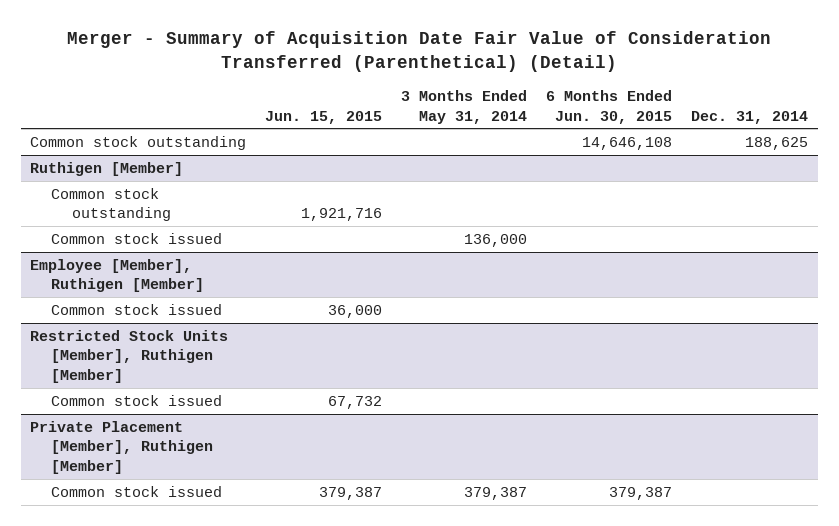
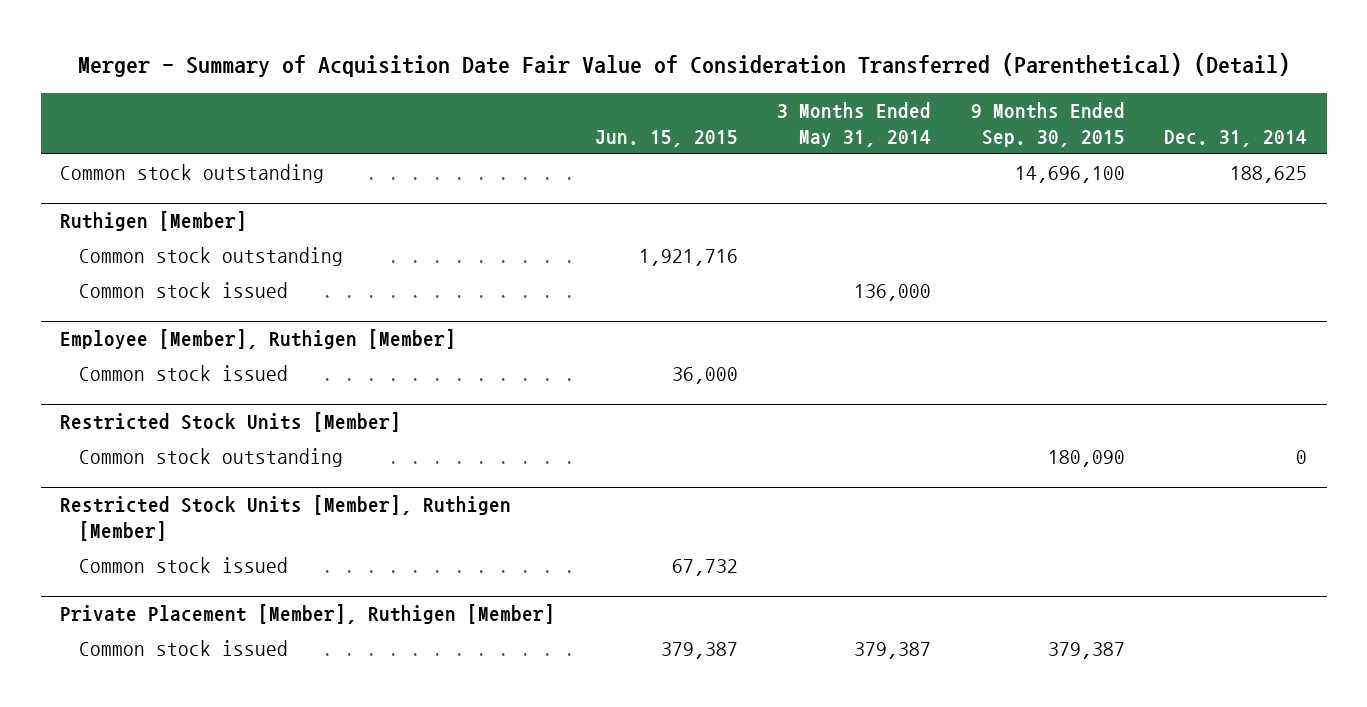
[546,89,673,124] 6 Months Ended Jun. 30, 2015 -> none
none -> [970,101,1125,147] 9 Months Ended Sep. 30, 2015
none -> [60,411,402,432] Restricted Stock Units [Member]
none -> [79,447,344,467] Common stock outstanding

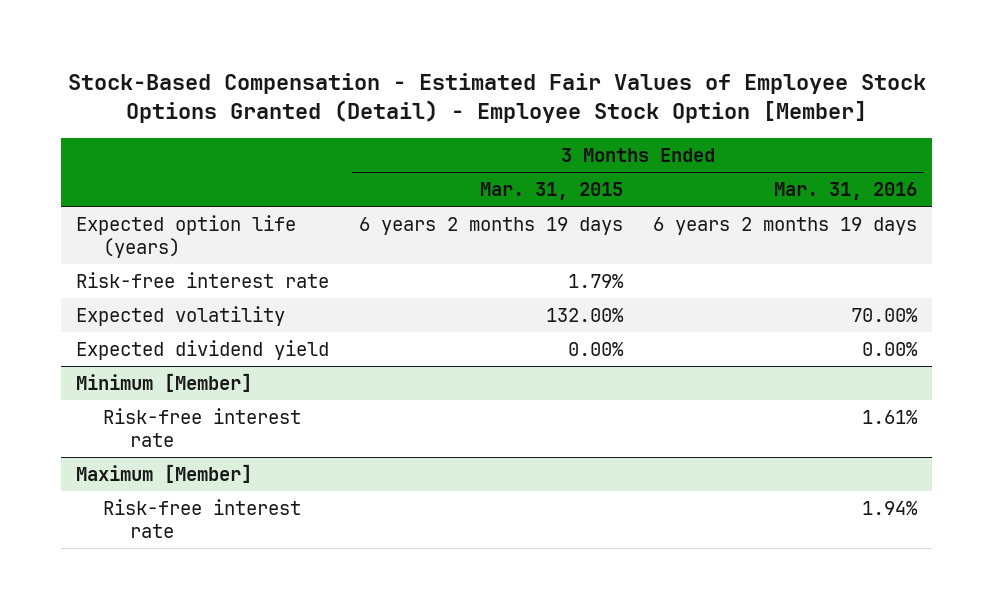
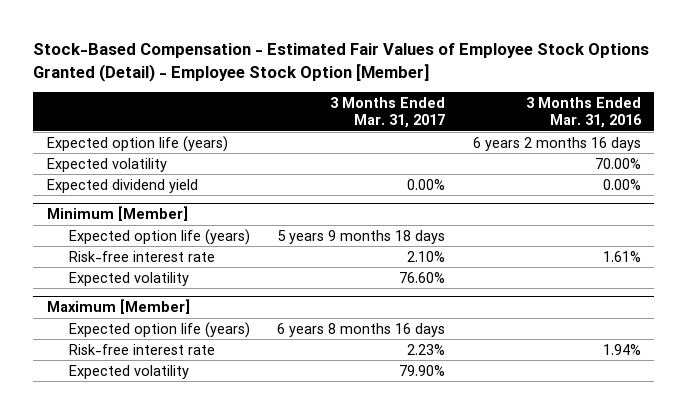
[480,182,624,201] Mar. 31, 2015 -> none
none -> [330,96,446,129] 3 Months Ended Mar. 31, 2017
[76,271,330,288] Risk-free interest rate -> none
[652,216,917,235] 6 years 2 months 19 days -> [472,136,641,151] 6 years 2 months 16 days
none -> [69,228,251,245] Expected option life (years)
none -> [69,271,190,286] Expected volatility
none -> [69,321,251,338] Expected option life (years)
none -> [69,364,190,379] Expected volatility

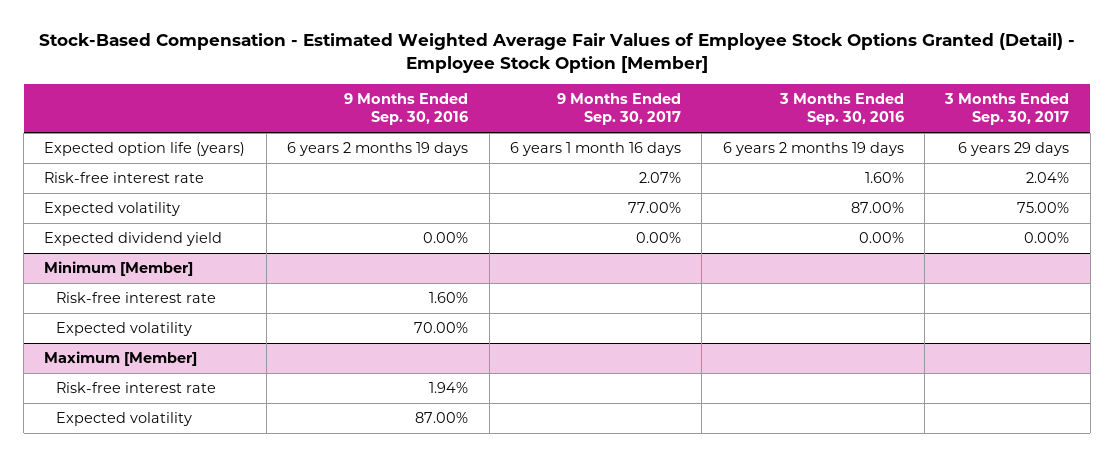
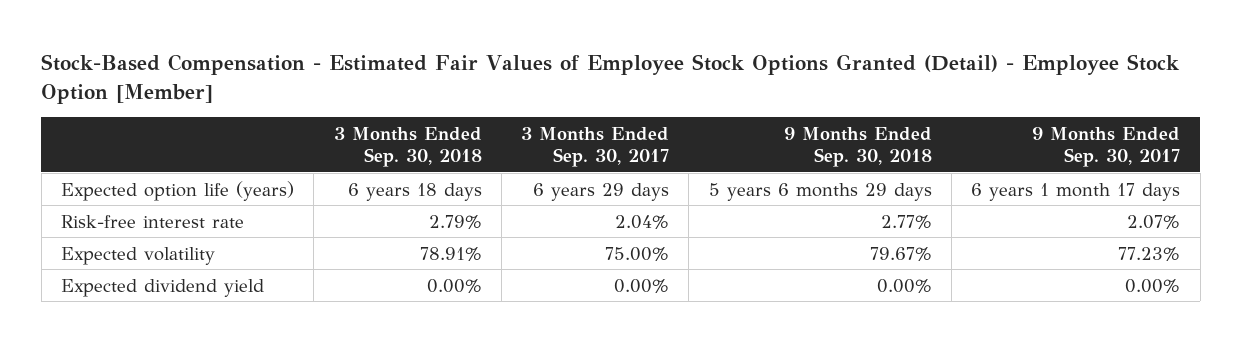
[38,33,1075,74] Stock-Based Compensation - Estimated Weighted Average Fair Values of Employee Stock Options Granted (Detail) - Employee Stock Option [Member] -> [41,53,1181,104] Stock-Based Compensation - Estimated Fair Values of Employee Stock Options Granted (Detail) - Employee Stock Option [Member]
[344,92,469,126] 9 Months Ended Sep. 30, 2016 -> none
[778,92,904,126] 3 Months Ended Sep. 30, 2016 -> none
none -> [333,126,482,167] 3 Months Ended Sep. 30, 2018
none -> [783,126,932,167] 9 Months Ended Sep. 30, 2018
[509,141,681,156] 6 years 1 month 16 days -> [971,182,1181,201] 6 years 1 month 17 days
[627,201,681,213] 77.00% -> [1118,246,1181,261] 77.23%
[44,260,194,276] Minimum [Member] -> none
[56,291,217,303] Risk-free interest rate -> none
[56,321,193,336] Expected volatility -> none
[44,350,198,366] Maximum [Member] -> none
[56,381,217,393] Risk-free interest rate -> none
[56,411,193,426] Expected volatility -> none

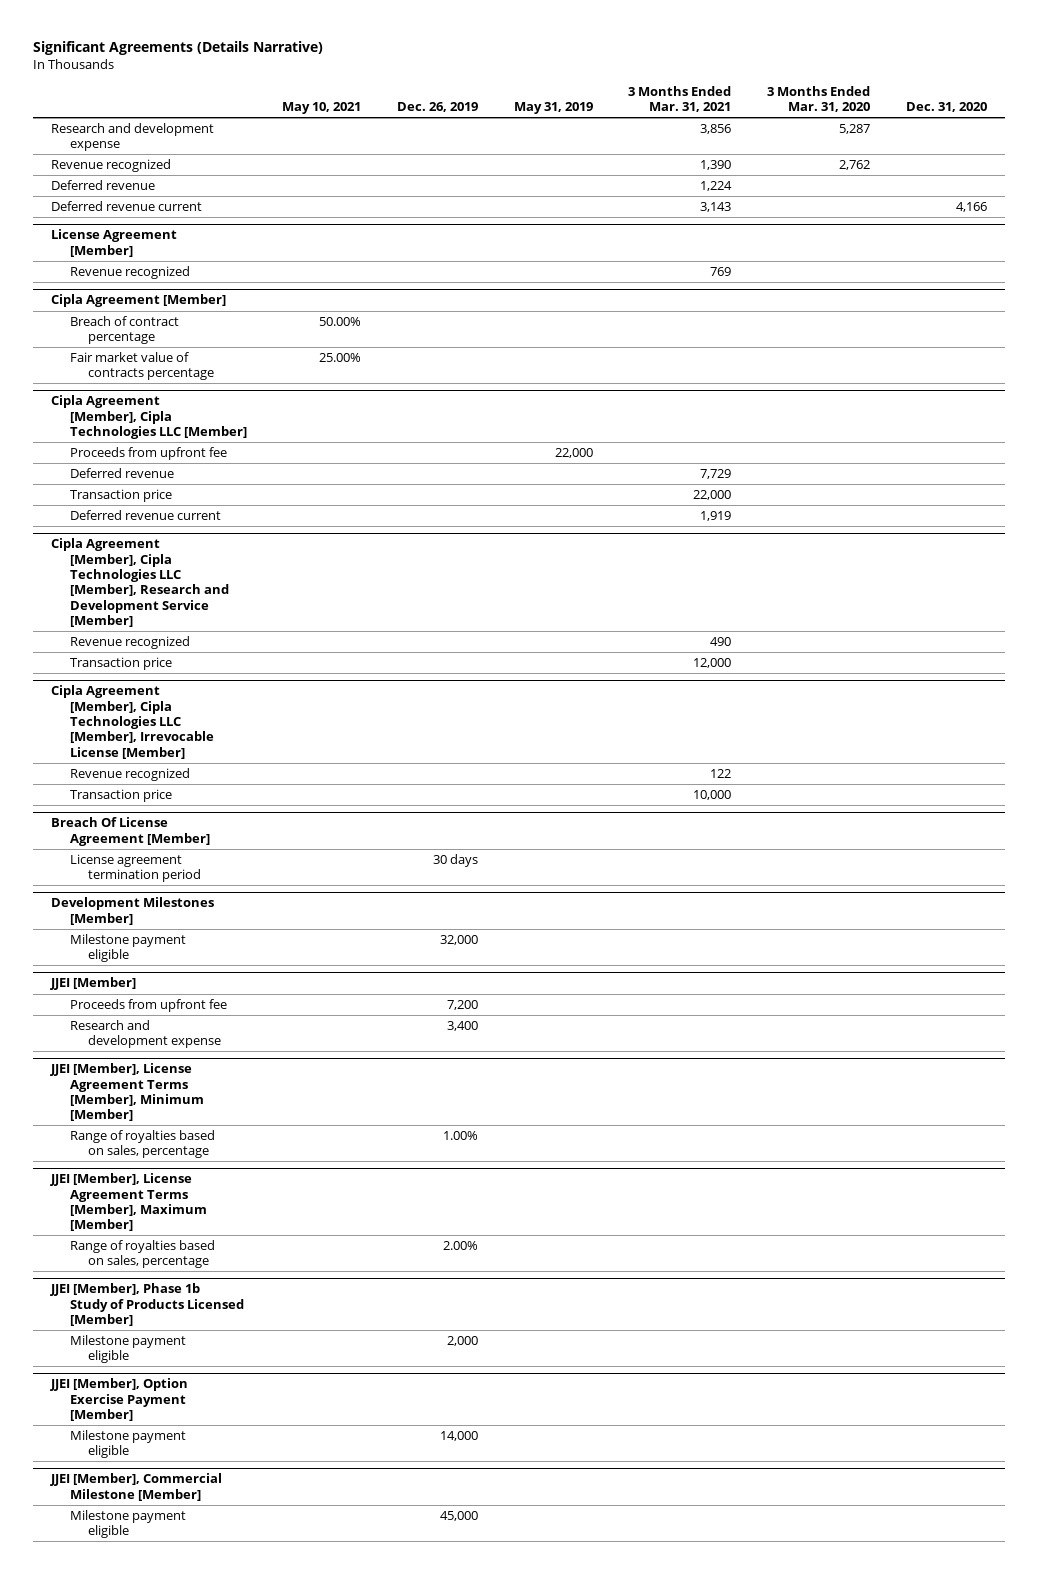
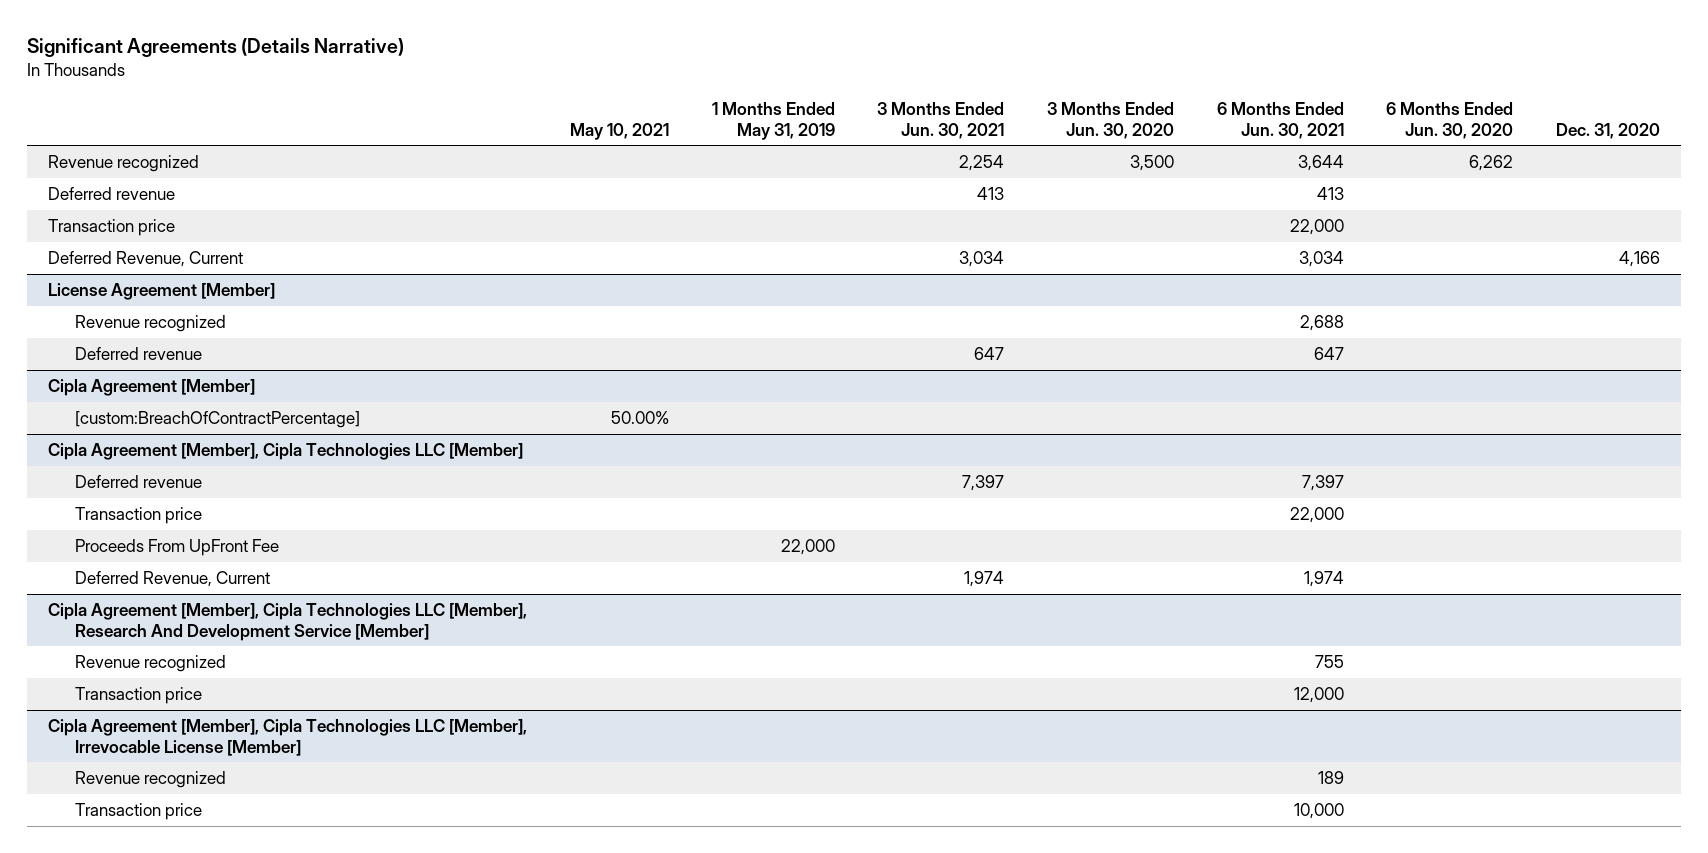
[397,102,479,113] Dec. 26, 2019 -> none
[513,102,593,115] May 31, 2019 -> none
[628,86,732,113] 3 Months Ended Mar. 31, 2021 -> none
[767,86,871,113] 3 Months Ended Mar. 31, 2020 -> none
none -> [711,102,835,140] 1 Months Ended May 31, 2019
none -> [877,102,1005,139] 3 Months Ended Jun. 30, 2021
none -> [1046,102,1174,139] 3 Months Ended Jun. 30, 2020
none -> [1216,102,1344,139] 6 Months Ended Jun. 30, 2021
none -> [1386,102,1514,139] 6 Months Ended Jun. 30, 2020
[50,122,214,152] Research and development expense -> none
none -> [48,219,176,237] Transaction price
[50,200,202,211] Deferred revenue current -> [48,251,244,268] Deferred Revenue, Current
none -> [74,347,202,361] Deferred revenue
[69,351,215,381] Fair market value of contracts percentage -> none
[69,315,179,345] Breach of contract percentage -> [74,411,360,429] [custom:BreachOfContractPercentage]
[69,446,227,460] Proceeds from upfront fee -> none
none -> [74,539,279,557] Proceeds From UpFront Fee
[69,509,221,520] Deferred revenue current -> [74,571,270,588] Deferred Revenue, Current
[50,538,229,627] Cipla Agreement [Member], Cipla Technologies LLC [Member], Research and Development Service [Member] -> [48,603,528,641] Cipla Agreement [Member], Cipla Technologies LLC [Member], Research And Development Service [Member]
[50,817,210,846] Breach Of License Agreement [Member] -> none
[69,853,202,883] License agreement termination period -> none
[50,897,214,925] Development Milestones [Member] -> none
[69,933,186,963] Milestone payment eligible -> none
[49,977,136,991] JJEI [Member] -> none
[69,998,227,1012] Proceeds from upfront fee -> none
[69,1019,222,1049] Research and development expense -> none
[49,1063,204,1122] JJEI [Member], License Agreement Terms [Member], Minimum [Member] -> none
[69,1129,215,1159] Range of royalties based on sales, percentage -> none
[49,1173,207,1232] JJEI [Member], License Agreement Terms [Member], Maximum [Member] -> none
[69,1239,215,1269] Range of royalties based on sales, percentage -> none
[49,1283,244,1327] JJEI [Member], Phase 1b Study of Products Licensed [Member] -> none
[69,1334,186,1364] Milestone payment eligible -> none
[49,1378,188,1422] JJEI [Member], Option Exercise Payment [Member] -> none
[69,1429,186,1459] Milestone payment eligible -> none
[49,1473,222,1501] JJEI [Member], Commercial Milestone [Member] -> none
[69,1509,186,1539] Milestone payment eligible -> none

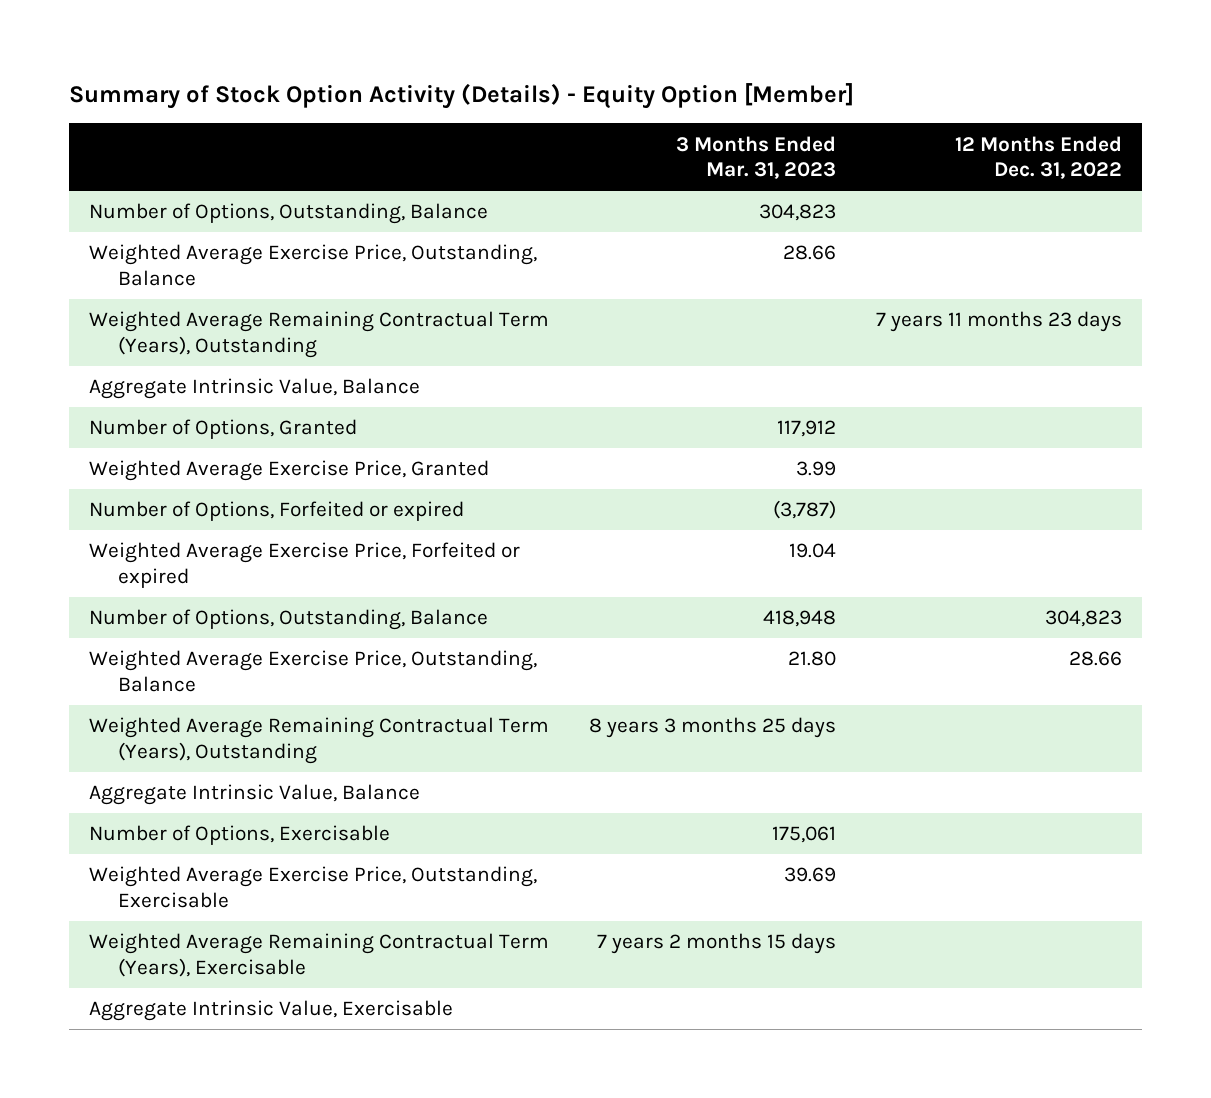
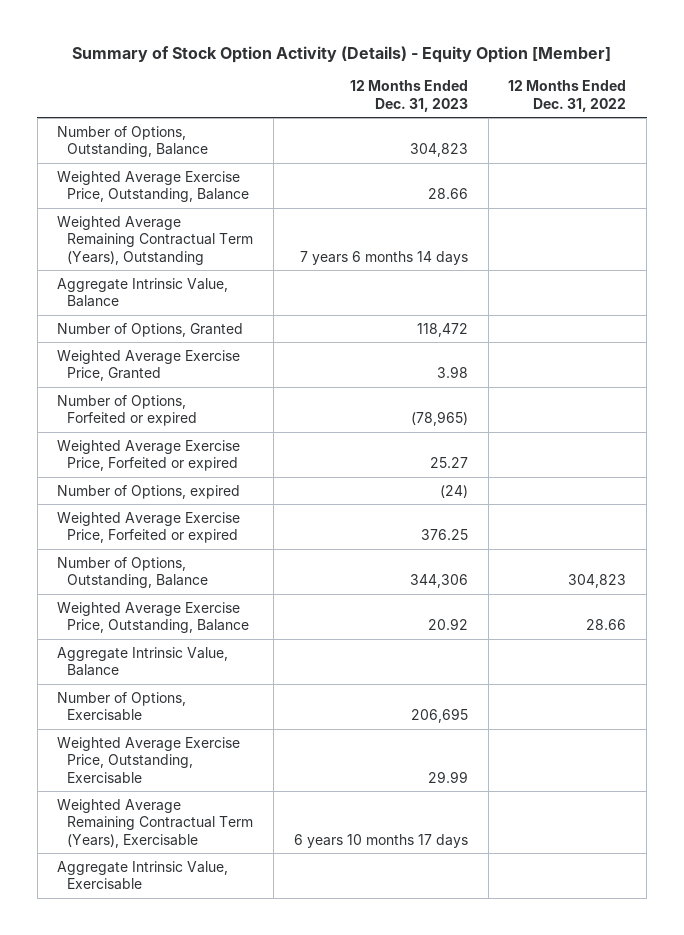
[676,135,837,180] 3 Months Ended Mar. 31, 2023 -> none
none -> [349,80,468,112] 12 Months Ended Dec. 31, 2023
[89,311,550,358] Weighted Average Remaining Contractual Term (Years), Outstanding -> none
[89,717,550,764] Weighted Average Remaining Contractual Term (Years), Outstanding -> [57,215,254,265] Weighted Average Remaining Contractual Term (Years), Outstanding
none -> [57,484,241,499] Number of Options, expired
none -> [57,511,241,544] Weighted Average Exercise Price, Forfeited or expired

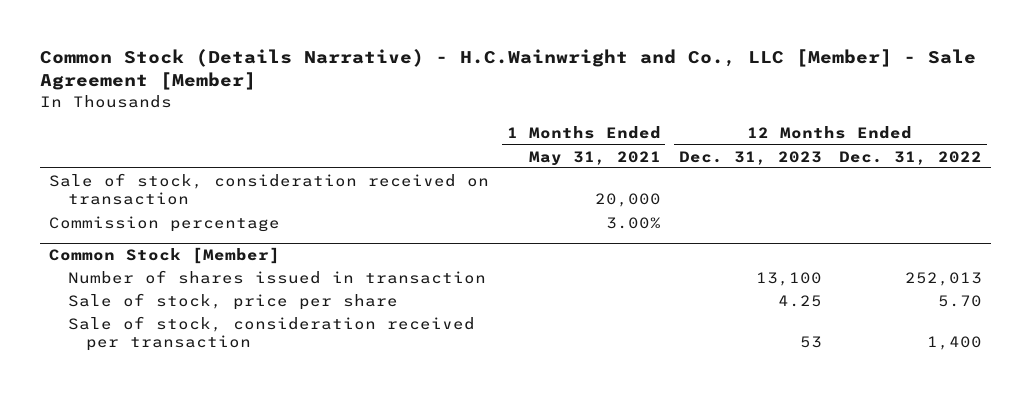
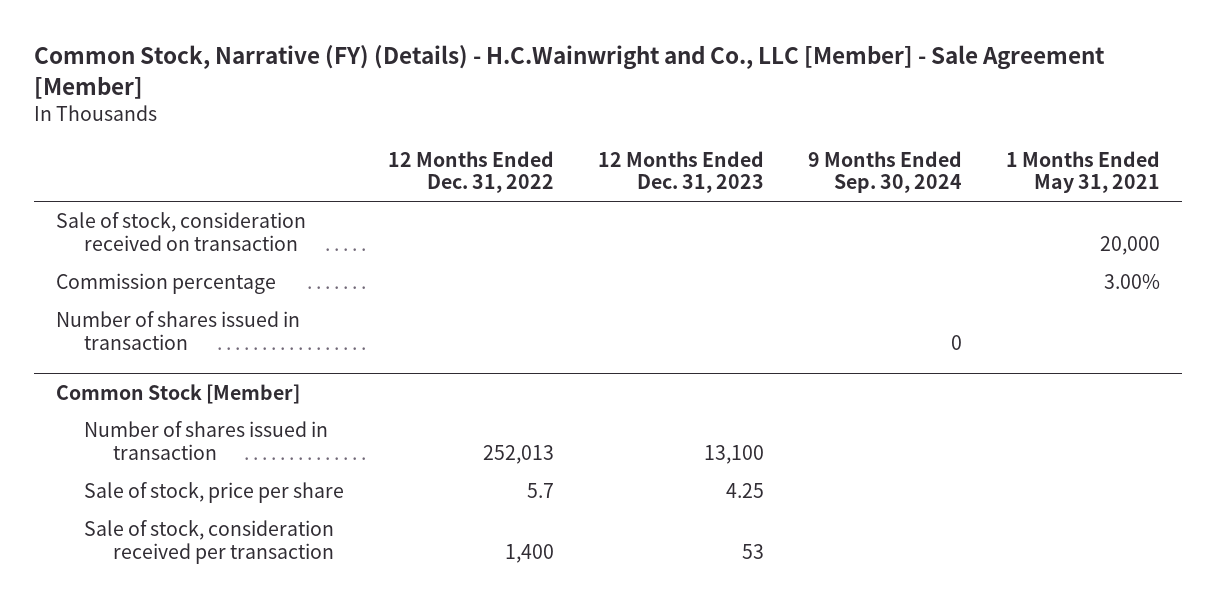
[39,49,976,91] Common Stock (Details Narrative) - H.C.Wainwright and Co., LLC [Member] - Sale Agreement [Member] -> [33,45,1105,99] Common Stock, Narrative (FY) (Details) - H.C.Wainwright and Co., LLC [Member] - Sale Agreement [Member]
none -> [808,150,963,194] 9 Months Ended Sep. 30, 2024
none -> [55,311,300,351] Number of shares issued in transaction
[938,294,983,307] 5.70 -> [527,483,555,499] 5.7

